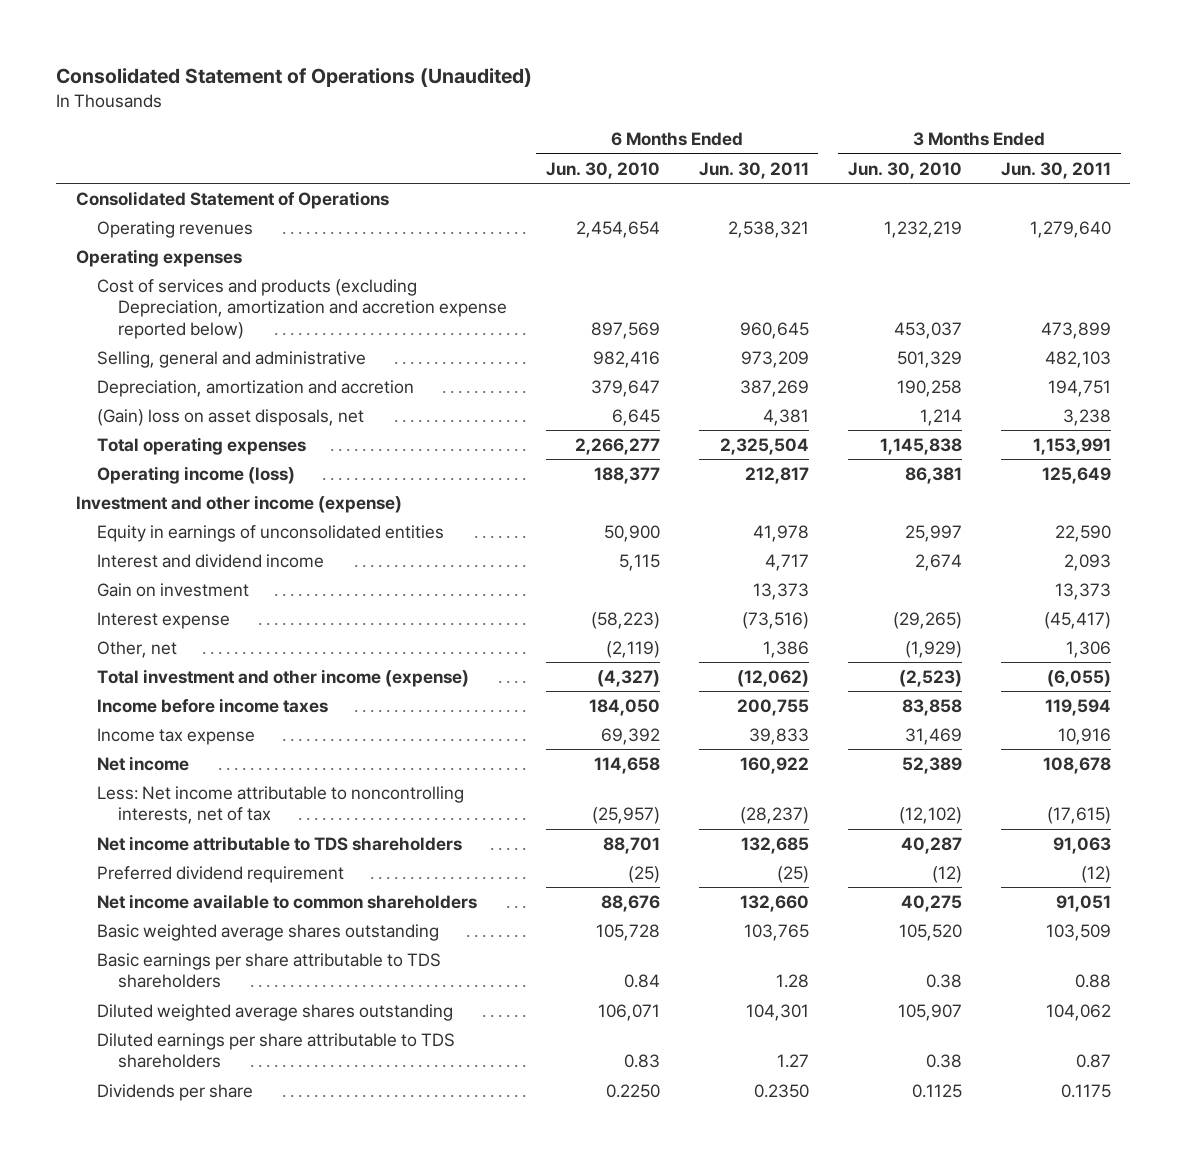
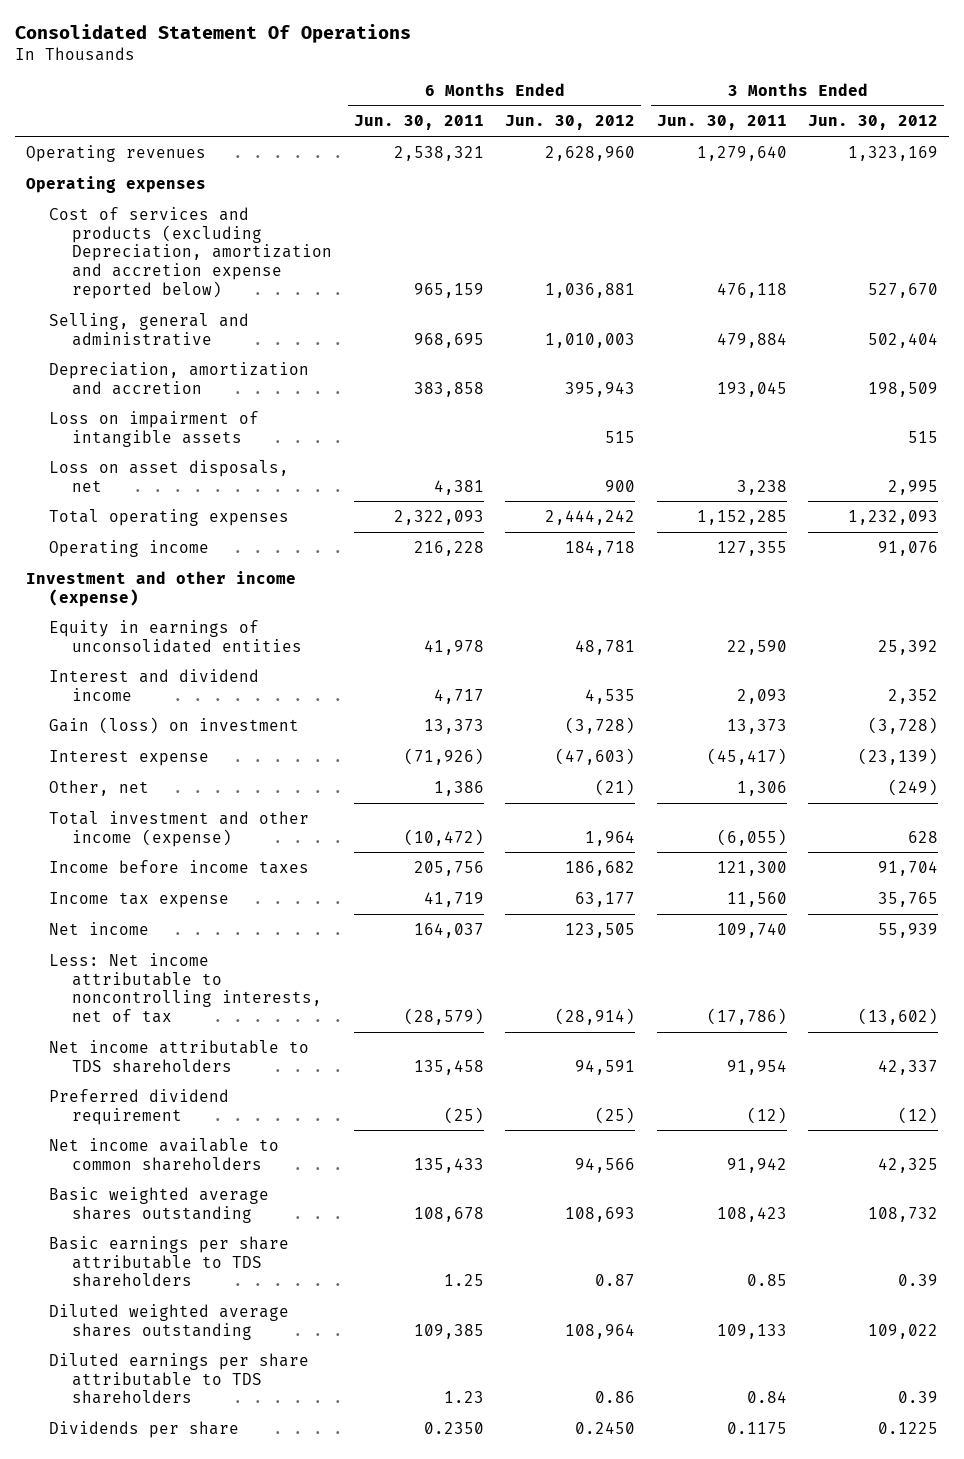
[56,68,533,88] Consolidated Statement of Operations (Unaudited) -> [14,23,411,43] Consolidated Statement Of Operations
[545,161,660,179] Jun. 30, 2010 -> none
[847,161,962,179] Jun. 30, 2010 -> none
none -> [505,115,636,131] Jun. 30, 2012
none -> [808,115,939,131] Jun. 30, 2012
[75,190,389,209] Consolidated Statement of Operations -> none
[739,321,809,339] 960,645 -> [413,283,484,299] 965,159
[1040,321,1111,339] 473,899 -> [716,283,787,299] 476,118
[740,350,809,368] 973,209 -> [413,332,484,348] 968,695
[1044,350,1111,368] 482,103 -> [716,332,787,348] 479,884
[739,379,809,397] 387,269 -> [413,381,484,397] 383,858
[1047,379,1111,397] 194,751 -> [716,381,787,397] 193,045
none -> [48,410,259,447] Loss on impairment of intangible assets
[96,408,364,426] (Gain) loss on asset disposals, net -> [48,459,289,492] Loss on asset disposals, net
[719,437,809,455] 2,325,504 -> [393,509,484,525] 2,322,093
[1032,437,1111,455] 1,153,991 -> [696,509,787,525] 1,152,285
[96,465,295,484] Operating income (loss) -> [48,539,209,557] Operating income
[744,466,809,484] 212,817 -> [413,540,484,556] 216,228
[1041,466,1111,484] 125,649 -> [716,540,787,556] 127,355
[96,582,249,597] Gain on investment -> [48,716,299,734] Gain (loss) on investment
[741,611,809,629] (73,516) -> [403,747,484,765] (71,926)
[736,669,809,687] (12,062) -> [403,828,484,846] (10,472)
[736,698,809,716] 200,755 -> [413,860,484,876] 205,756
[1044,698,1111,716] 119,594 -> [716,860,787,876] 121,300
[748,727,809,745] 39,833 -> [423,891,484,907] 41,719
[1057,727,1111,745] 10,916 -> [726,891,787,907] 11,560
[739,756,809,774] 160,922 -> [413,922,484,938] 164,037
[1042,756,1111,774] 108,678 -> [716,922,787,938] 109,740
[739,807,809,825] (28,237) -> [403,1008,484,1026] (28,579)
[1046,807,1111,825] (17,615) -> [706,1008,787,1026] (17,786)
[740,836,809,854] 132,685 -> [413,1059,484,1075] 135,458
[1052,836,1111,854] 91,063 -> [726,1059,787,1075] 91,954
[739,894,809,912] 132,660 -> [413,1157,484,1173] 135,433
[1055,894,1111,912] 91,051 -> [726,1157,787,1173] 91,942
[743,923,809,941] 103,765 -> [413,1206,484,1222] 108,678
[1045,923,1111,941] 103,509 -> [716,1206,787,1222] 108,423
[775,974,809,989] 1.28 -> [443,1274,484,1287] 1.25
[1074,974,1111,989] 0.88 -> [746,1274,787,1287] 0.85
[745,1003,809,1021] 104,301 -> [413,1323,484,1339] 109,385
[1045,1003,1111,1021] 104,062 -> [716,1323,787,1339] 109,133
[776,1054,809,1069] 1.27 -> [443,1391,484,1404] 1.23
[1075,1054,1111,1069] 0.87 -> [746,1391,787,1404] 0.84

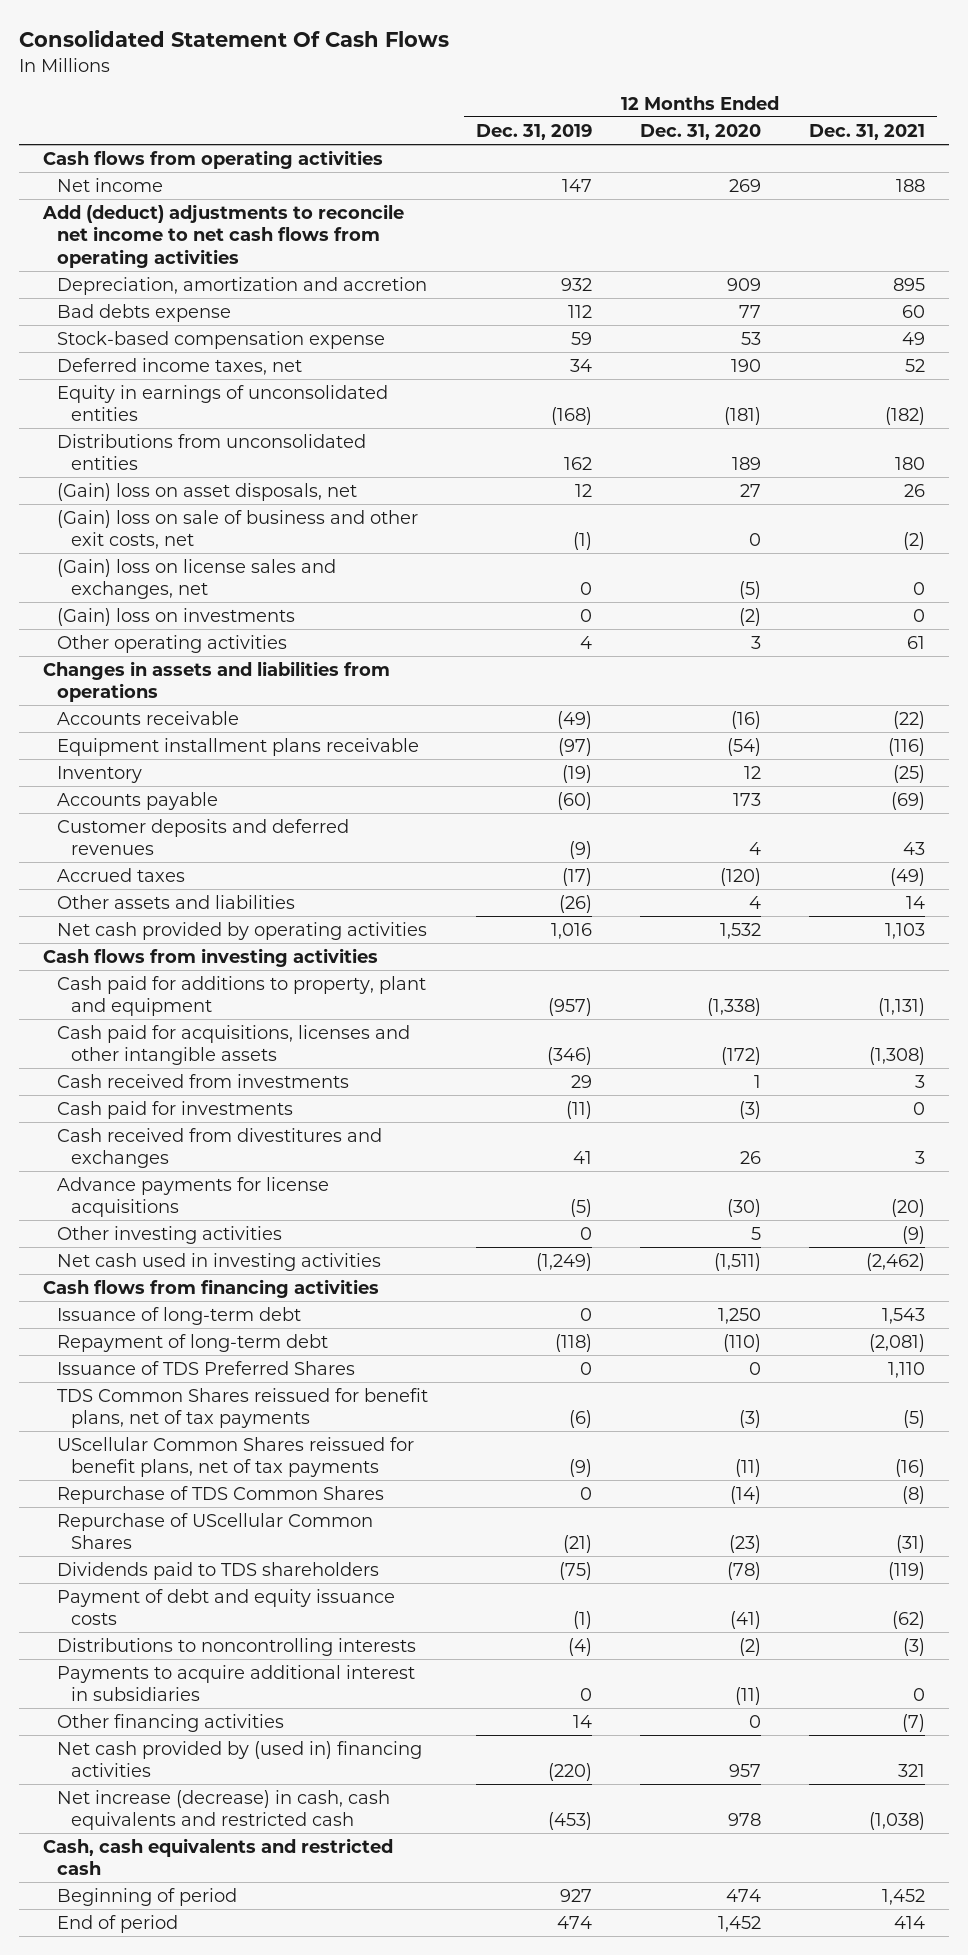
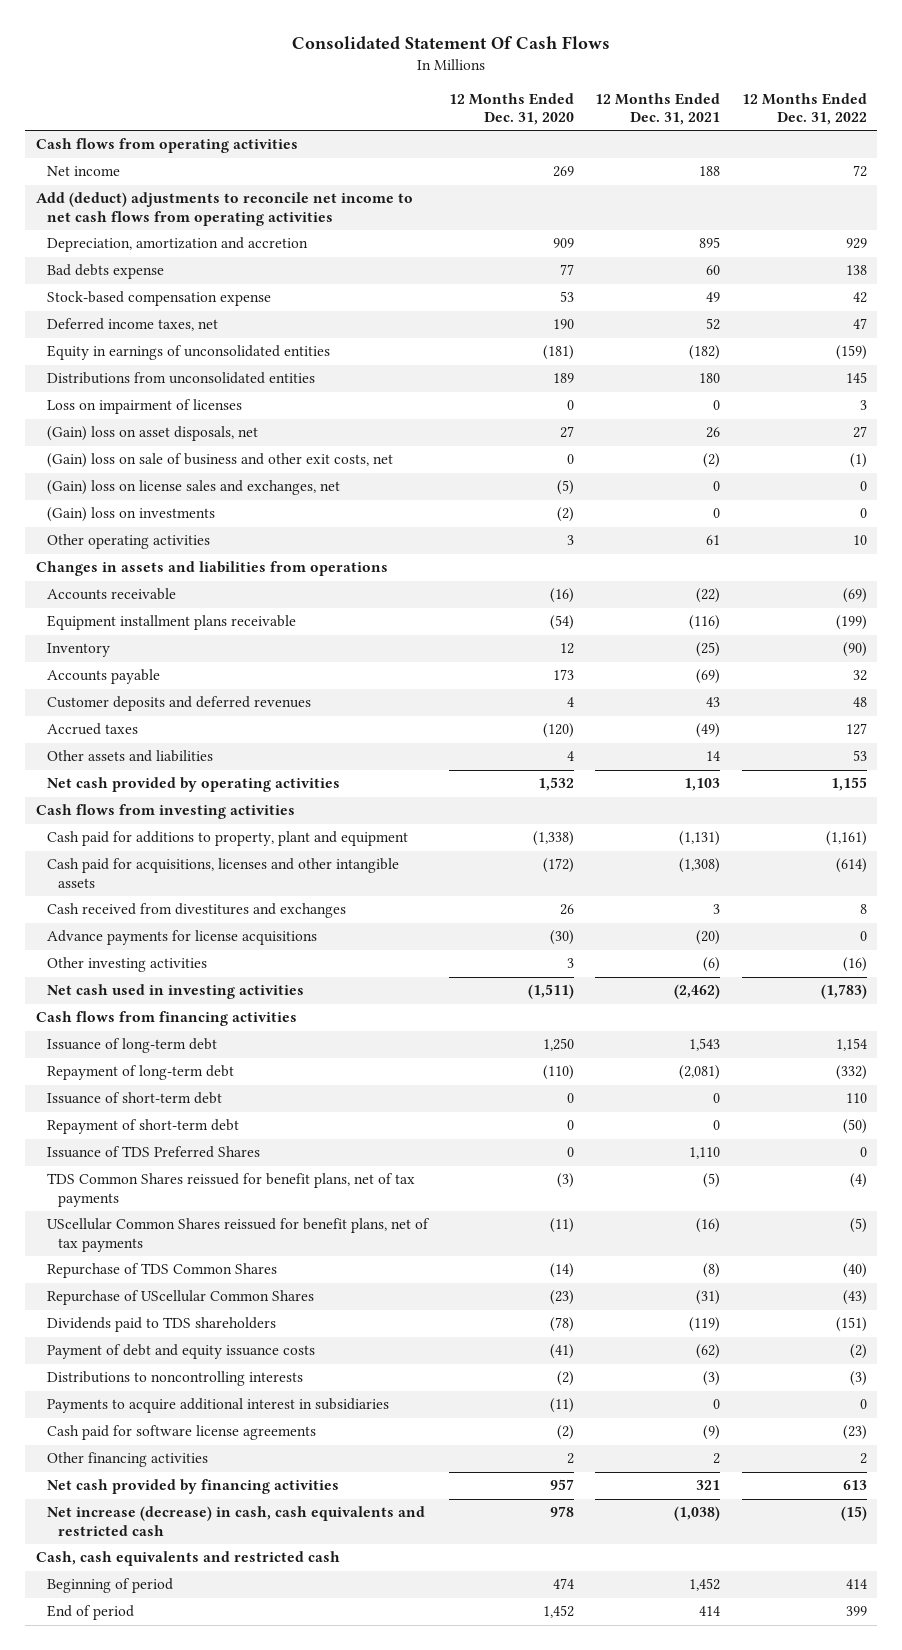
[475,123,592,140] Dec. 31, 2019 -> none
none -> [741,92,867,125] 12 Months Ended Dec. 31, 2022
none -> [46,399,242,415] Loss on impairment of licenses
[56,1073,349,1088] Cash received from investments -> none
[56,1100,293,1119] Cash paid for investments -> none
[750,1226,761,1240] 5 -> [567,958,575,969] 3
[901,1225,925,1244] (9) -> [703,957,721,973] (6)
none -> [46,1092,222,1105] Issuance of short-term debt
none -> [46,1119,239,1135] Repayment of short-term debt
none -> [46,1425,316,1441] Cash paid for software license agreements
[748,1714,761,1728] 0 -> [567,1453,575,1465] 2
[901,1713,925,1732] (7) -> [713,1453,721,1465] 2
[56,1740,422,1778] Net cash provided by (used in) financing activities -> [46,1479,339,1495] Net cash provided by financing activities

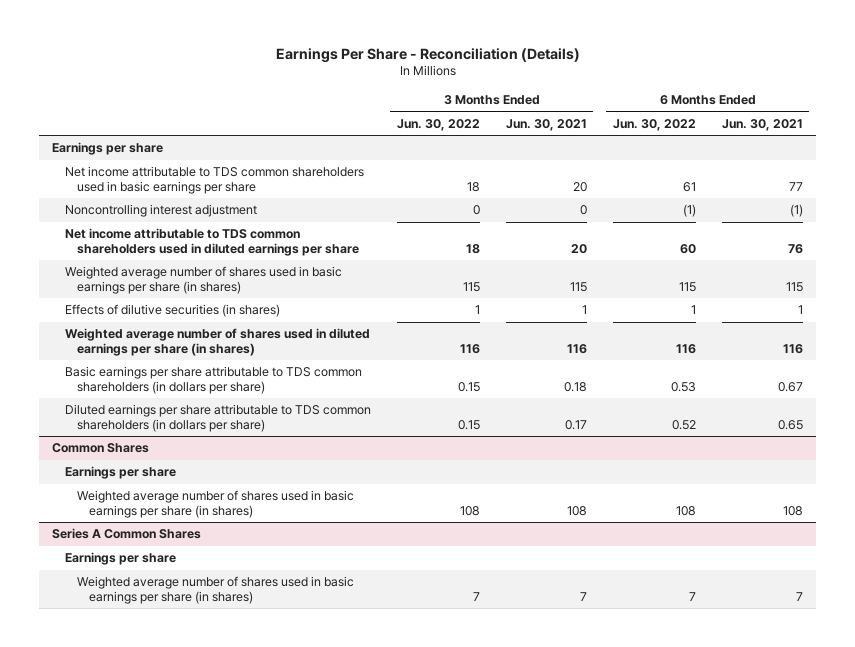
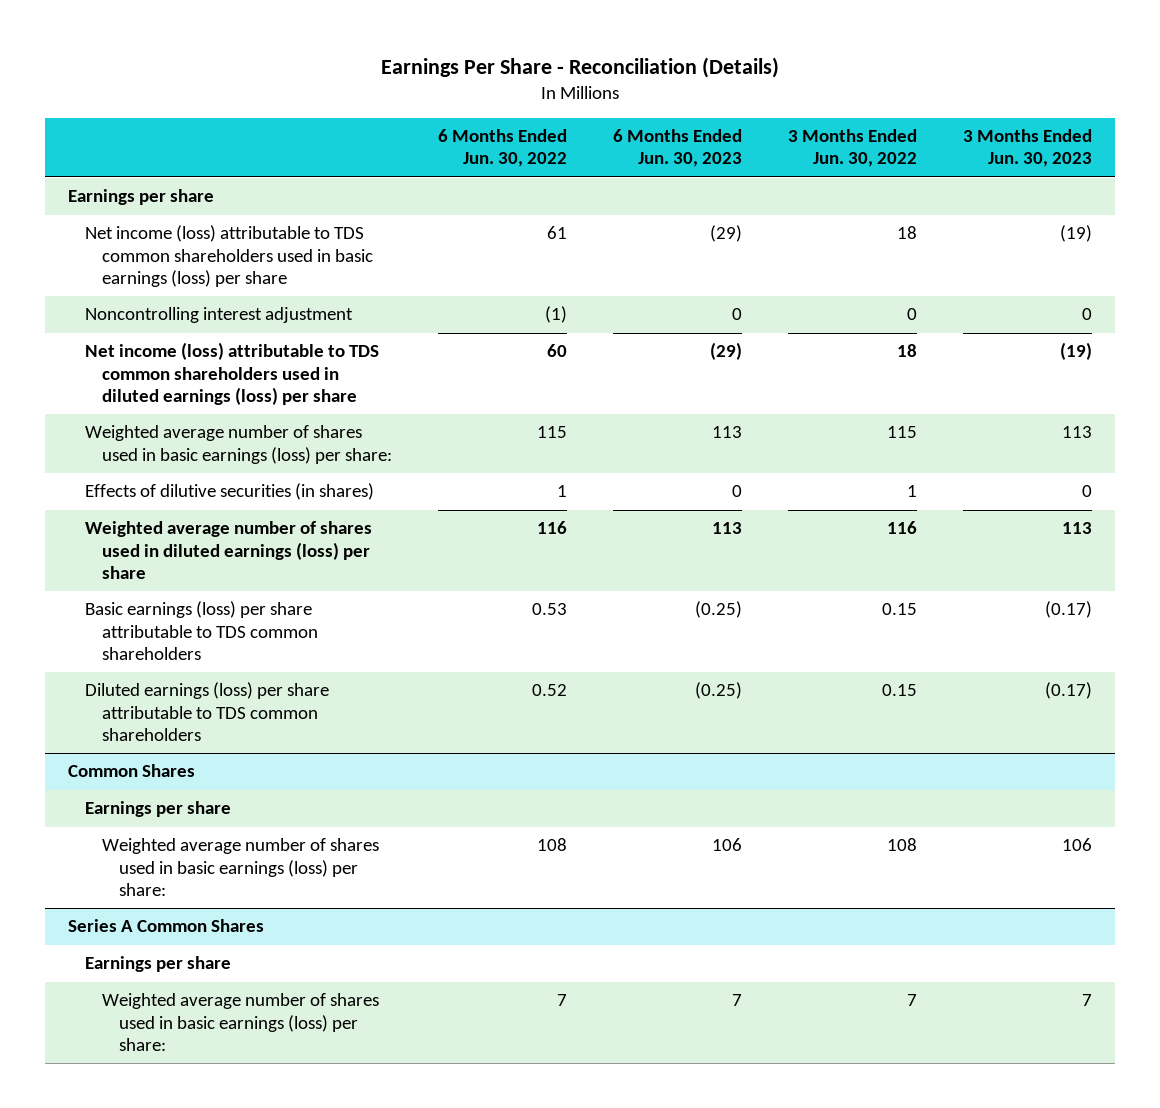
[505,118,587,131] Jun. 30, 2021 -> none
[721,118,803,131] Jun. 30, 2021 -> none
none -> [612,128,742,168] 6 Months Ended Jun. 30, 2023
none -> [962,128,1092,168] 3 Months Ended Jun. 30, 2023
[64,166,364,194] Net income attributable to TDS common shareholders used in basic earnings per share -> [84,225,373,288] Net income (loss) attributable to TDS common shareholders used in basic earnings (loss) per share
[64,228,359,256] Net income attributable to TDS common shareholders used in diluted earnings per share -> [84,342,379,406] Net income (loss) attributable to TDS common shareholders used in diluted earnings (loss) per share
[64,266,342,294] Weighted average number of shares used in basic earnings per share (in shares) -> [84,425,392,464] Weighted average number of shares used in basic earnings (loss) per share:
[64,328,370,356] Weighted average number of shares used in diluted earnings per share (in shares) -> [84,521,372,580] Weighted average number of shares used in diluted earnings (loss) per share
[64,366,362,394] Basic earnings per share attributable to TDS common shareholders (in dollars per share) -> [84,601,318,661] Basic earnings (loss) per share attributable to TDS common shareholders
[64,404,371,432] Diluted earnings per share attributable to TDS common shareholders (in dollars per share) -> [84,682,329,742] Diluted earnings (loss) per share attributable to TDS common shareholders
[76,490,354,518] Weighted average number of shares used in basic earnings per share (in shares) -> [101,838,379,897] Weighted average number of shares used in basic earnings (loss) per share:
[76,576,354,604] Weighted average number of shares used in basic earnings per share (in shares) -> [101,993,379,1052] Weighted average number of shares used in basic earnings (loss) per share:

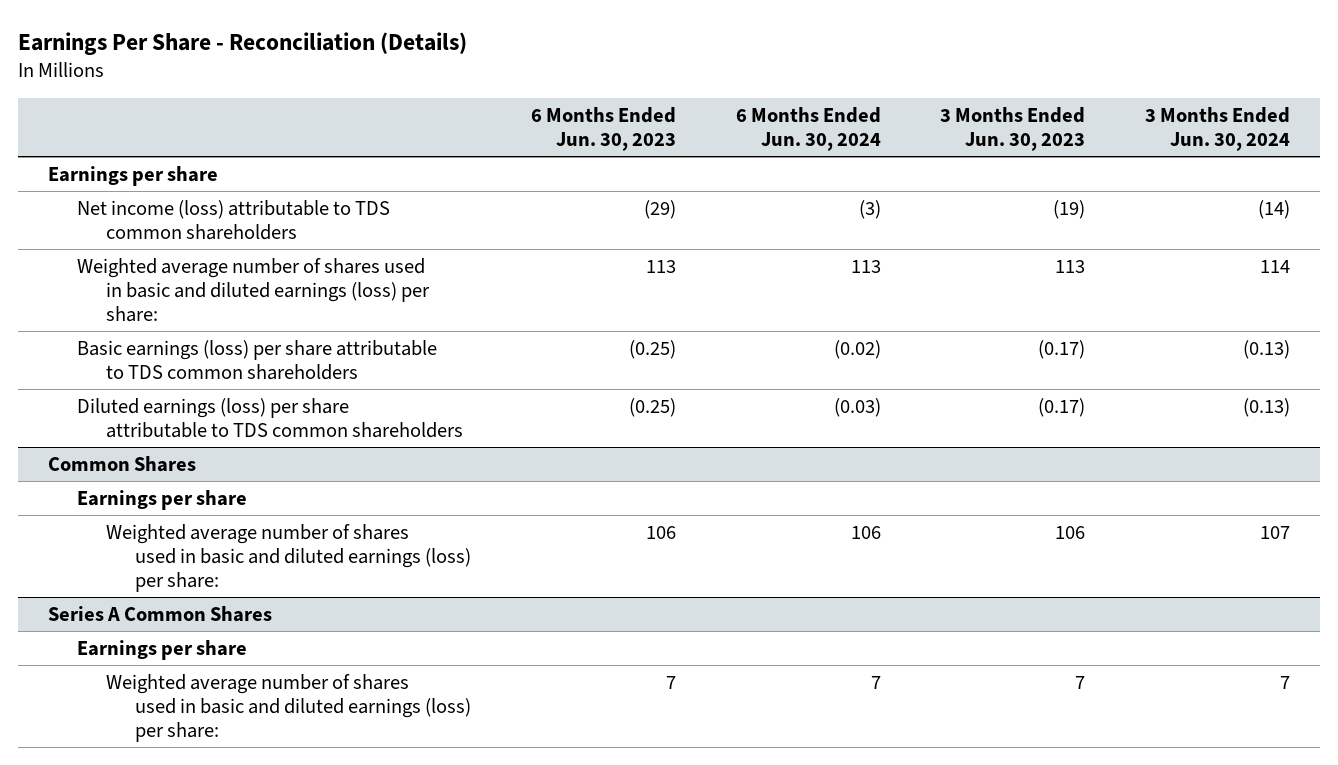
[437,128,567,168] 6 Months Ended Jun. 30, 2022 -> none
[787,128,917,168] 3 Months Ended Jun. 30, 2022 -> none
none -> [735,106,881,151] 6 Months Ended Jun. 30, 2024
none -> [1144,106,1290,151] 3 Months Ended Jun. 30, 2024
[84,307,353,324] Noncontrolling interest adjustment -> none
[84,342,379,406] Net income (loss) attributable to TDS common shareholders used in diluted earnings (loss) per share -> none
[84,483,374,501] Effects of dilutive securities (in shares) -> none
[84,521,372,580] Weighted average number of shares used in diluted earnings (loss) per share -> none
[84,225,373,288] Net income (loss) attributable to TDS common shareholders used in basic earnings (loss) per share -> [77,199,391,240] Net income (loss) attributable to TDS common shareholders
[84,425,392,464] Weighted average number of shares used in basic earnings (loss) per share: -> [77,257,431,322] Weighted average number of shares used in basic and diluted earnings (loss) per share:
[101,838,379,897] Weighted average number of shares used in basic earnings (loss) per share: -> [106,523,472,592] Weighted average number of shares used in basic and diluted earnings (loss) per share:
[101,993,379,1052] Weighted average number of shares used in basic earnings (loss) per share: -> [106,673,472,742] Weighted average number of shares used in basic and diluted earnings (loss) per share:

